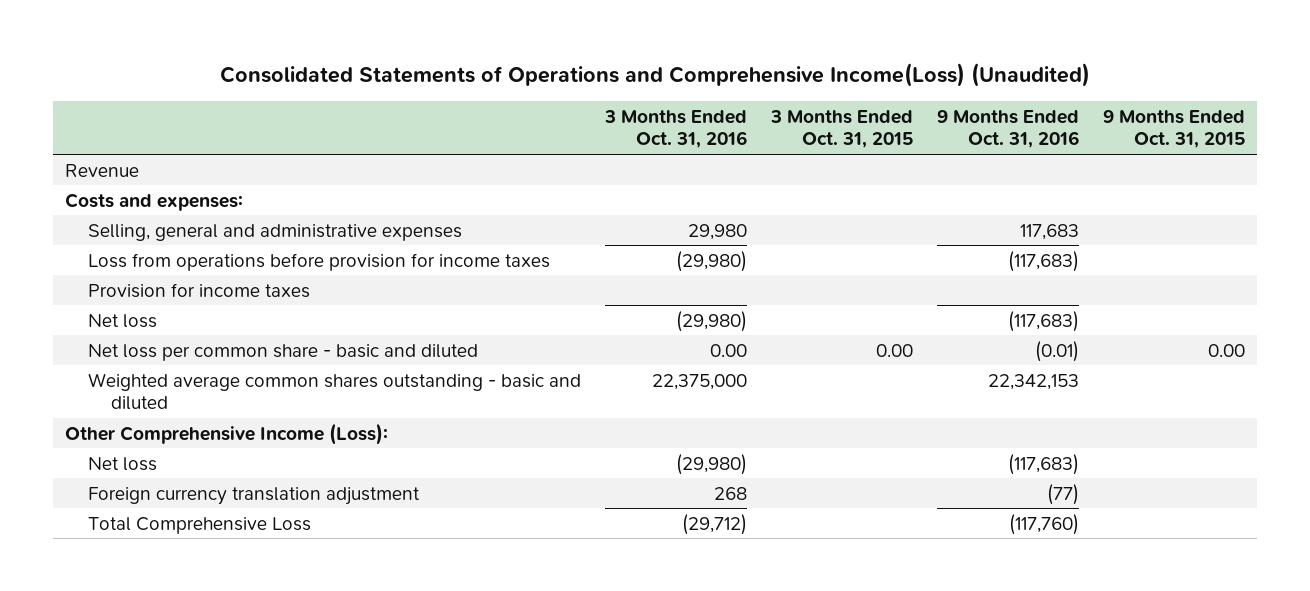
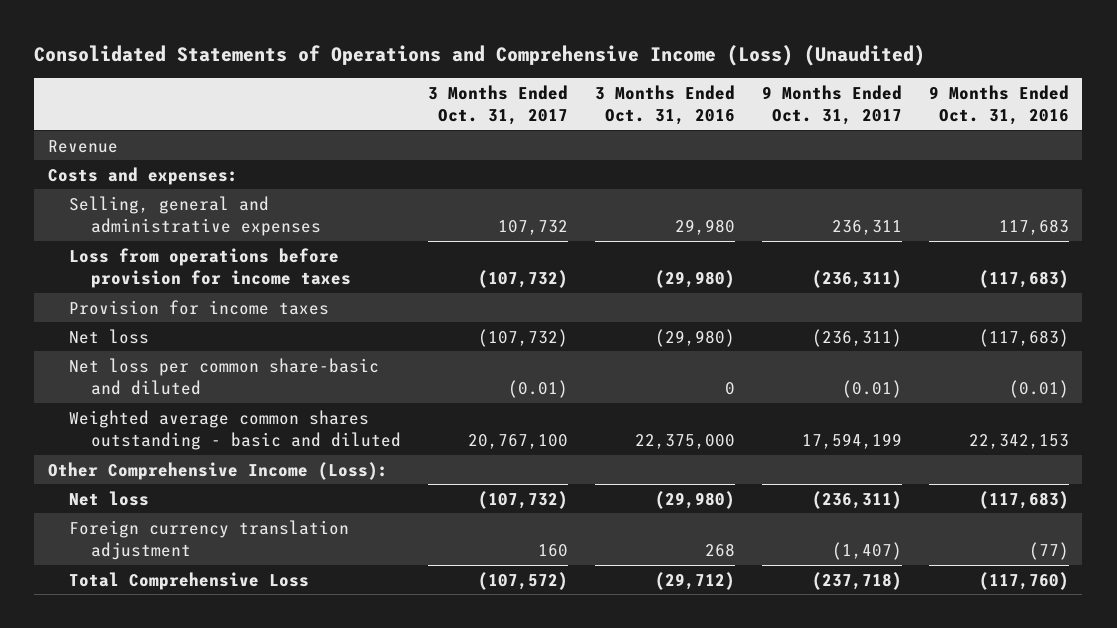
[219,63,1090,88] Consolidated Statements of Operations and Comprehensive Income(Loss) (Unaudited) -> [34,45,926,67] Consolidated Statements of Operations and Comprehensive Income (Loss) (Unaudited)
[769,109,913,149] 3 Months Ended Oct. 31, 2015 -> none
[1102,109,1245,149] 9 Months Ended Oct. 31, 2015 -> none
none -> [427,84,568,126] 3 Months Ended Oct. 31, 2017
none -> [761,84,902,126] 9 Months Ended Oct. 31, 2017
[87,343,478,361] Net loss per common share - basic and diluted -> [69,357,380,395] Net loss per common share-basic and diluted
[709,343,747,357] 0.00 -> [724,381,735,395] 0

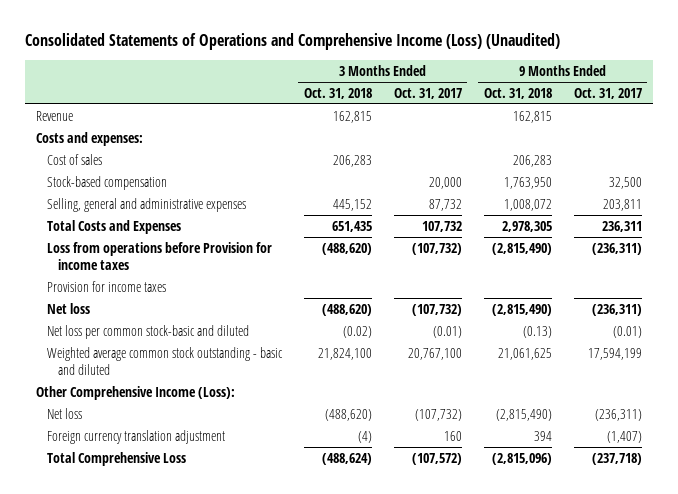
[594,84,735,126] 3 Months Ended Oct. 31, 2016 -> none
[928,84,1069,126] 9 Months Ended Oct. 31, 2016 -> none
none -> [303,87,372,99] Oct. 31, 2018
none -> [483,87,552,99] Oct. 31, 2018
none -> [46,153,102,165] Cost of sales
none -> [46,175,167,190] Stock-based compensation
[497,219,568,235] 107,732 -> [428,198,462,211] 87,732
[831,219,902,235] 236,311 -> [602,198,642,211] 203,811
none -> [46,219,181,234] Total Costs and Expenses
[69,247,351,288] Loss from operations before provision for income taxes -> [46,241,272,271] Loss from operations before Provision for income taxes
[69,357,380,395] Net loss per common share-basic and diluted -> [46,324,249,339] Net loss per common stock-basic and diluted
[69,409,401,450] Weighted average common shares outstanding - basic and diluted -> [46,346,283,376] Weighted average common stock outstanding - basic and diluted

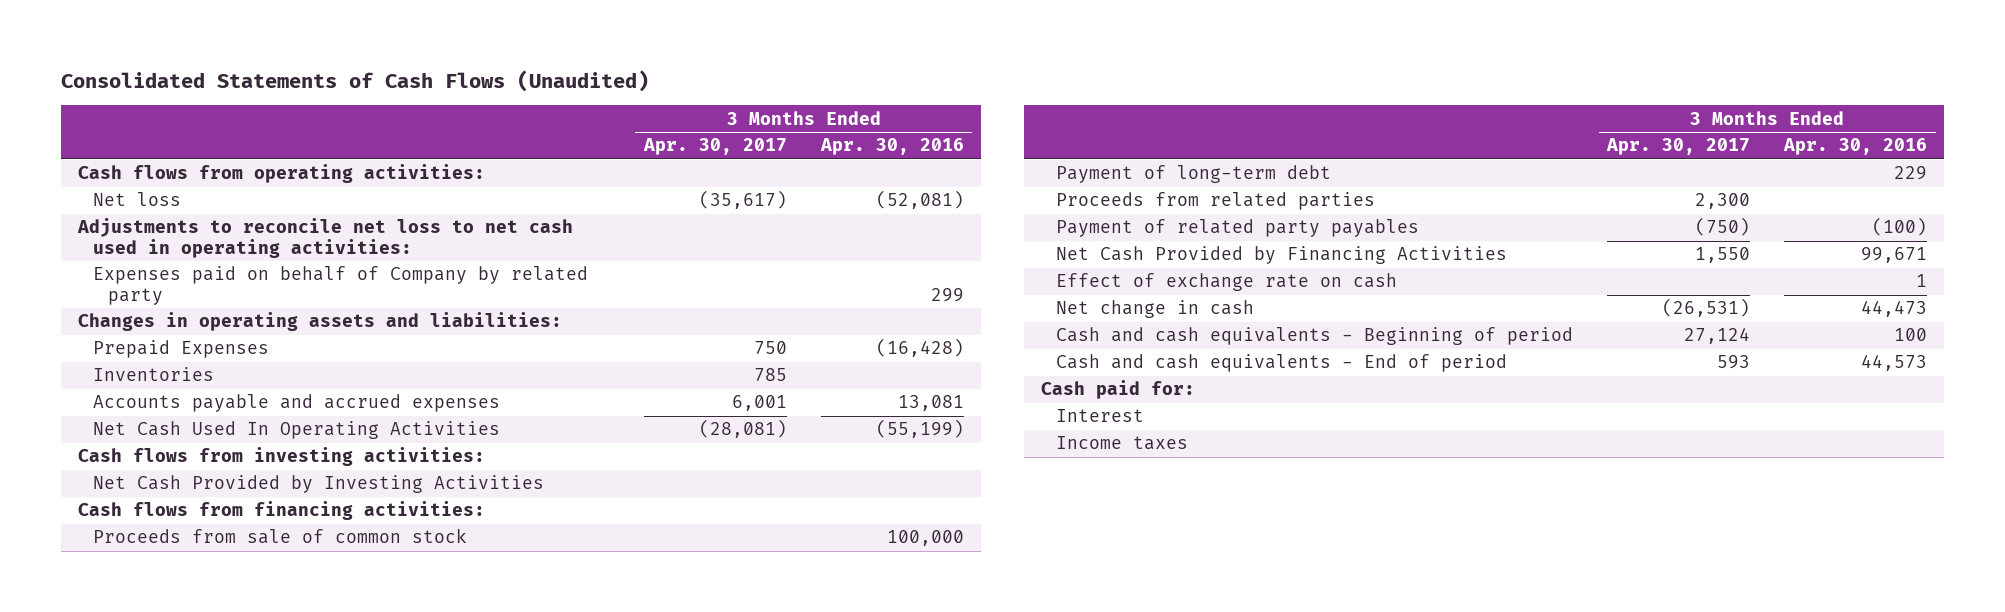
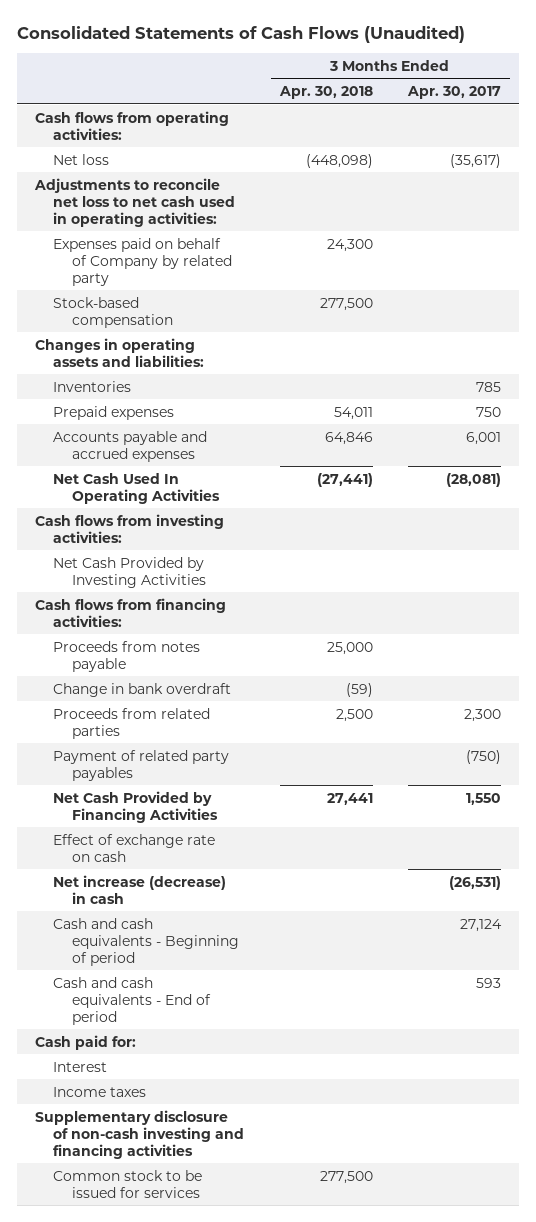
[819,138,964,156] Apr. 30, 2016 -> none
none -> [278,86,373,100] Apr. 30, 2018
none -> [53,296,173,328] Stock-based compensation
[92,340,269,359] Prepaid Expenses -> none
none -> [53,405,175,420] Prepaid expenses
[92,528,467,545] Proceeds from sale of common stock -> none
[1056,165,1332,184] Payment of long-term debt -> none
none -> [53,640,201,672] Proceeds from notes payable
none -> [53,682,232,697] Change in bank overdraft
[1056,300,1255,319] Net change in cash -> [53,874,227,904] Net increase (decrease) in cash
none -> [34,1109,245,1159] Supplementary disclosure of non-cash investing and financing activities
none -> [53,1169,203,1198] Common stock to be issued for services

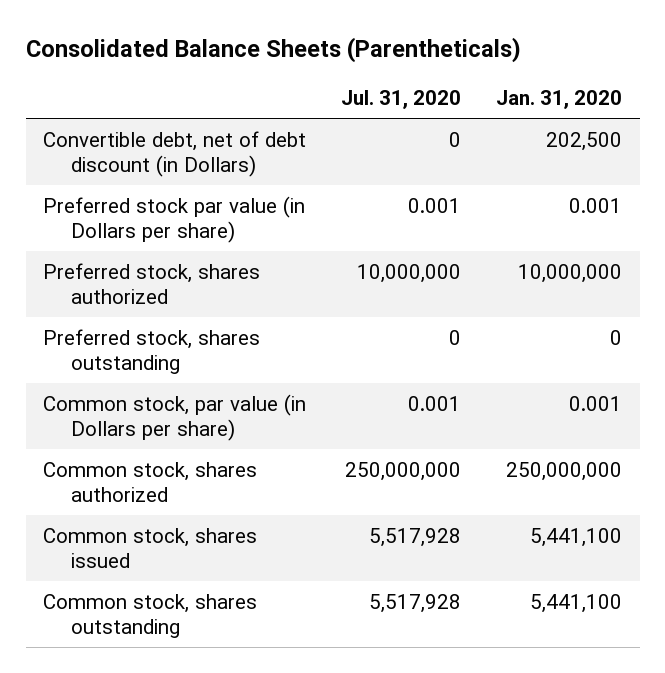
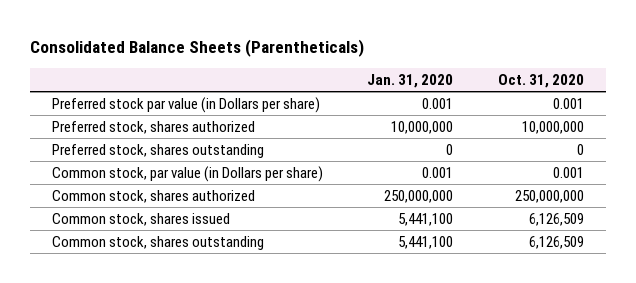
[341,89,462,109] Jul. 31, 2020 -> none
none -> [497,73,584,88] Oct. 31, 2020
[43,130,307,178] Convertible debt, net of debt discount (in Dollars) -> none

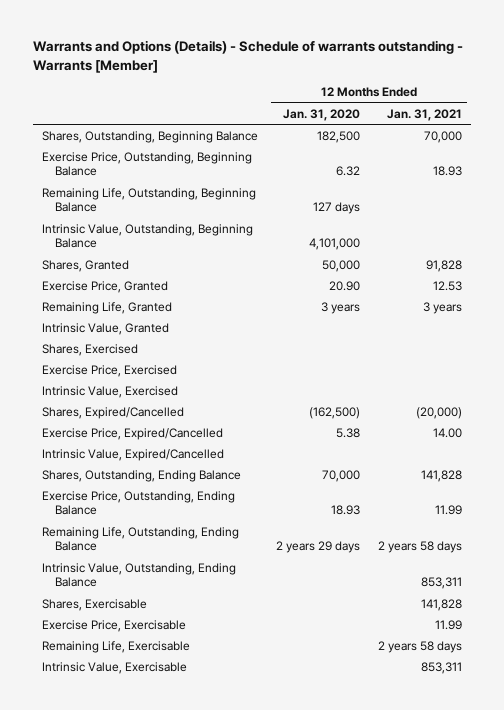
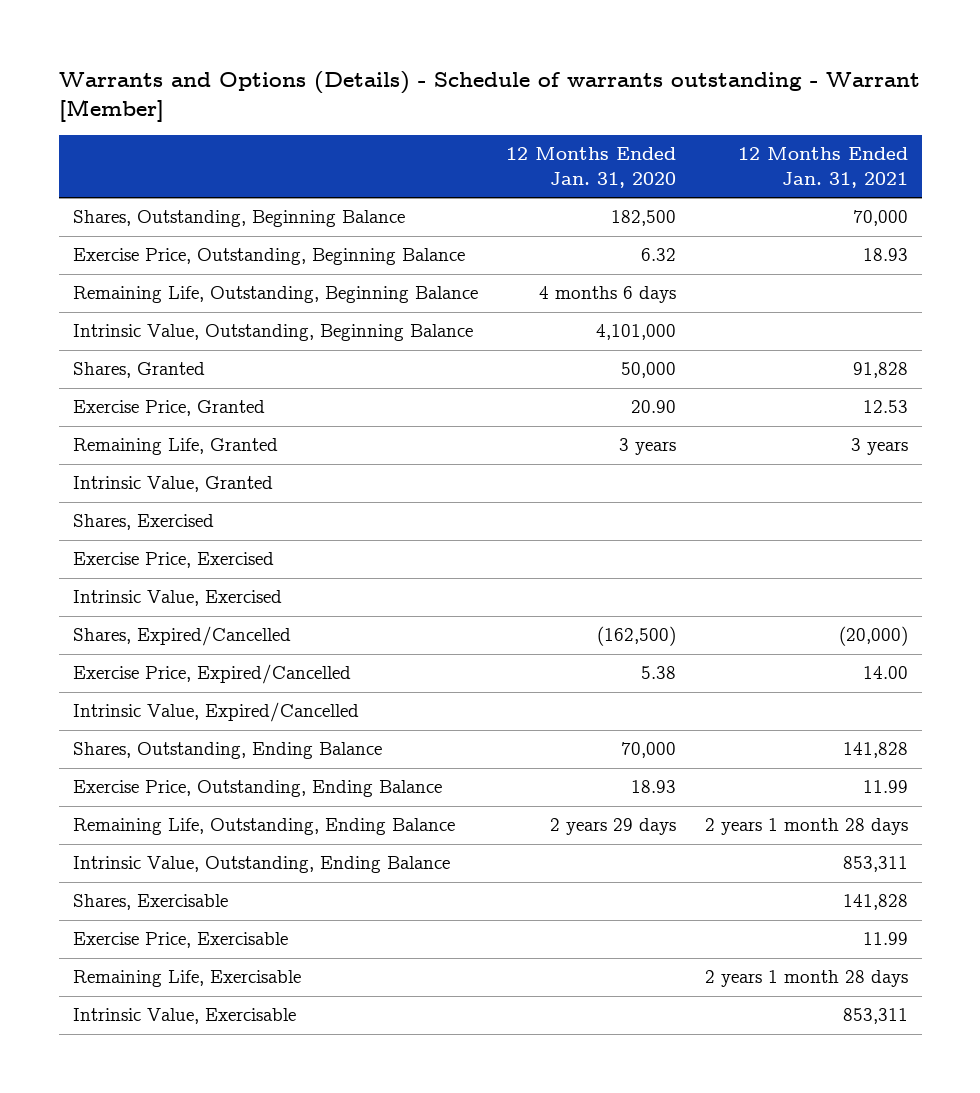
[32,40,463,73] Warrants and Options (Details) - Schedule of warrants outstanding - Warrants [Member] -> [58,71,920,123] Warrants and Options (Details) - Schedule of warrants outstanding - Warrant [Member]
[313,202,361,215] 127 days -> [539,286,677,304] 4 months 6 days
[378,541,463,554] 2 years 58 days -> [704,818,908,836] 2 years 1 month 28 days
[378,640,463,653] 2 years 58 days -> [704,970,908,988] 2 years 1 month 28 days

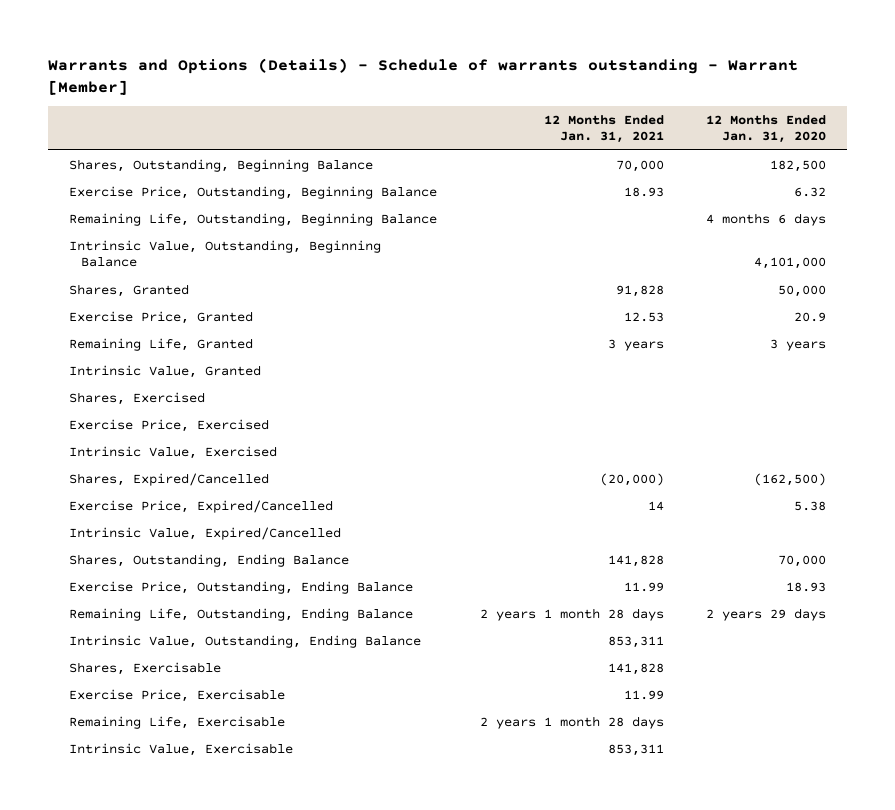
[631,400,677,414] 20.90 -> [793,311,826,322] 20.9
[862,666,908,680] 14.00 -> [647,500,664,511] 14

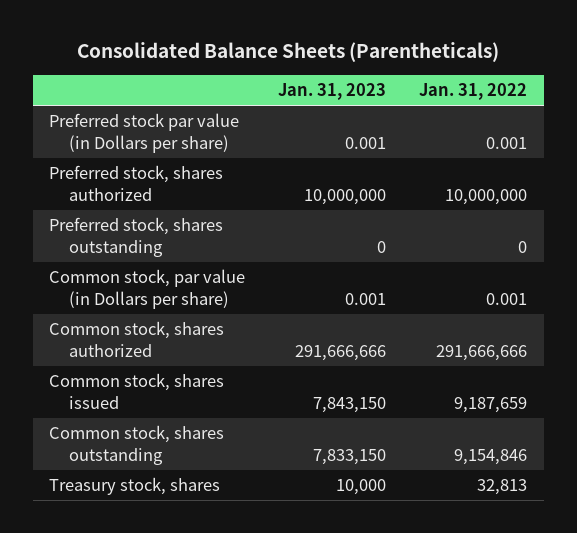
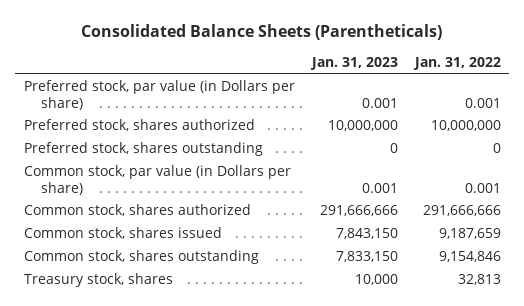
[49,113,240,153] Preferred stock par value (in Dollars per share) -> [23,80,295,110] Preferred stock, par value (in Dollars per share)

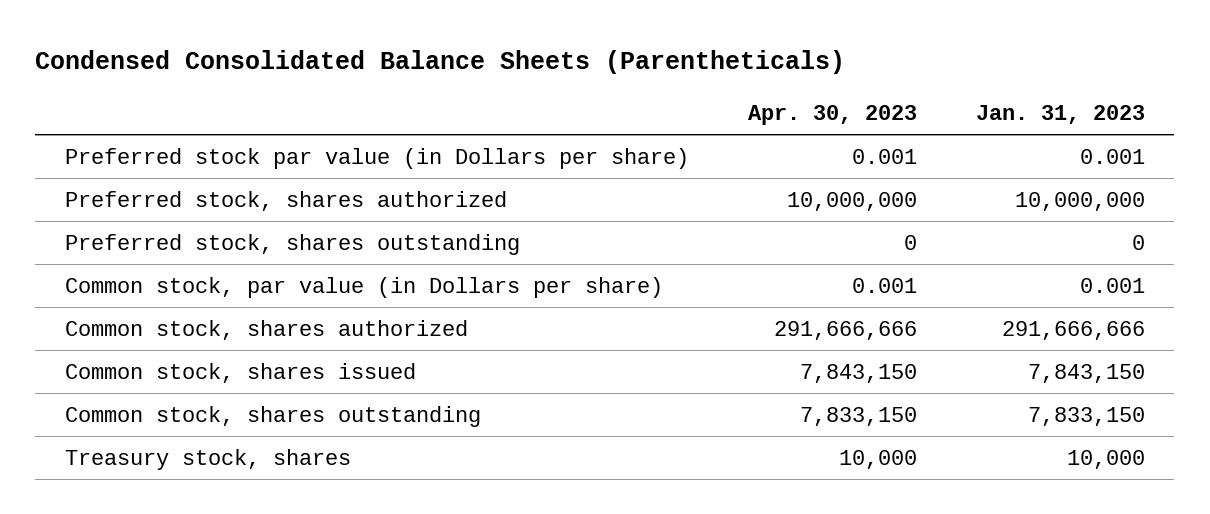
[81,23,443,40] Consolidated Balance Sheets (Parentheticals) -> [35,50,846,75] Condensed Consolidated Balance Sheets (Parentheticals)
[412,57,501,71] Jan. 31, 2022 -> none
none -> [747,104,917,125] Apr. 30, 2023
[23,80,295,110] Preferred stock, par value (in Dollars per share) -> [64,147,689,169] Preferred stock par value (in Dollars per share)

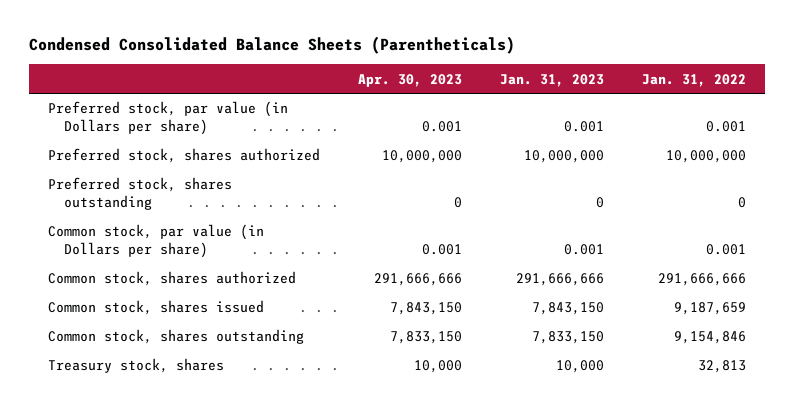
none -> [641,73,746,87] Jan. 31, 2022
[64,147,689,169] Preferred stock par value (in Dollars per share) -> [47,101,288,136] Preferred stock, par value (in Dollars per share)

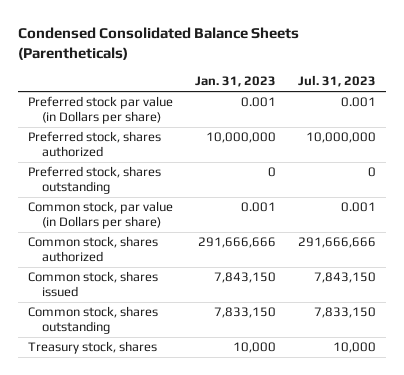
[357,73,462,87] Apr. 30, 2023 -> none
[641,73,746,87] Jan. 31, 2022 -> none
none -> [297,75,376,88] Jul. 31, 2023
[47,101,288,136] Preferred stock, par value (in Dollars per share) -> [28,96,174,125] Preferred stock par value (in Dollars per share)

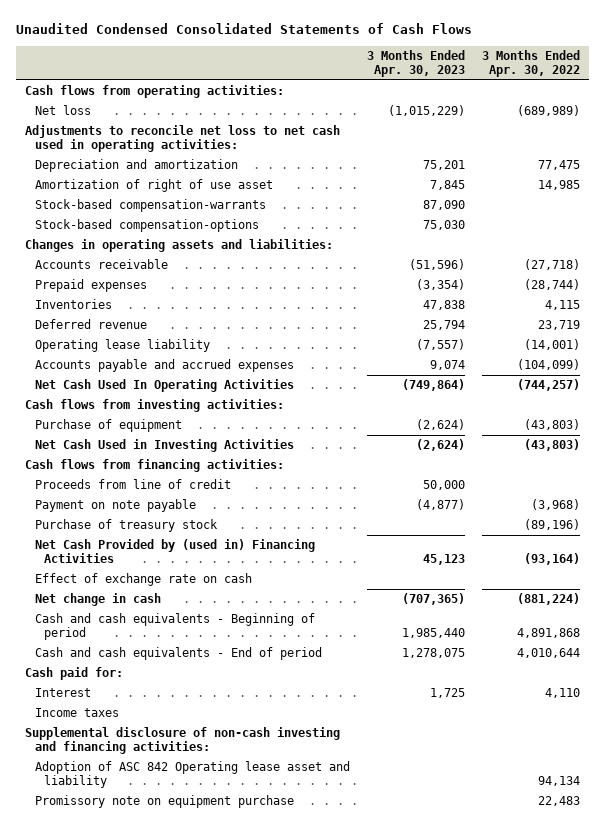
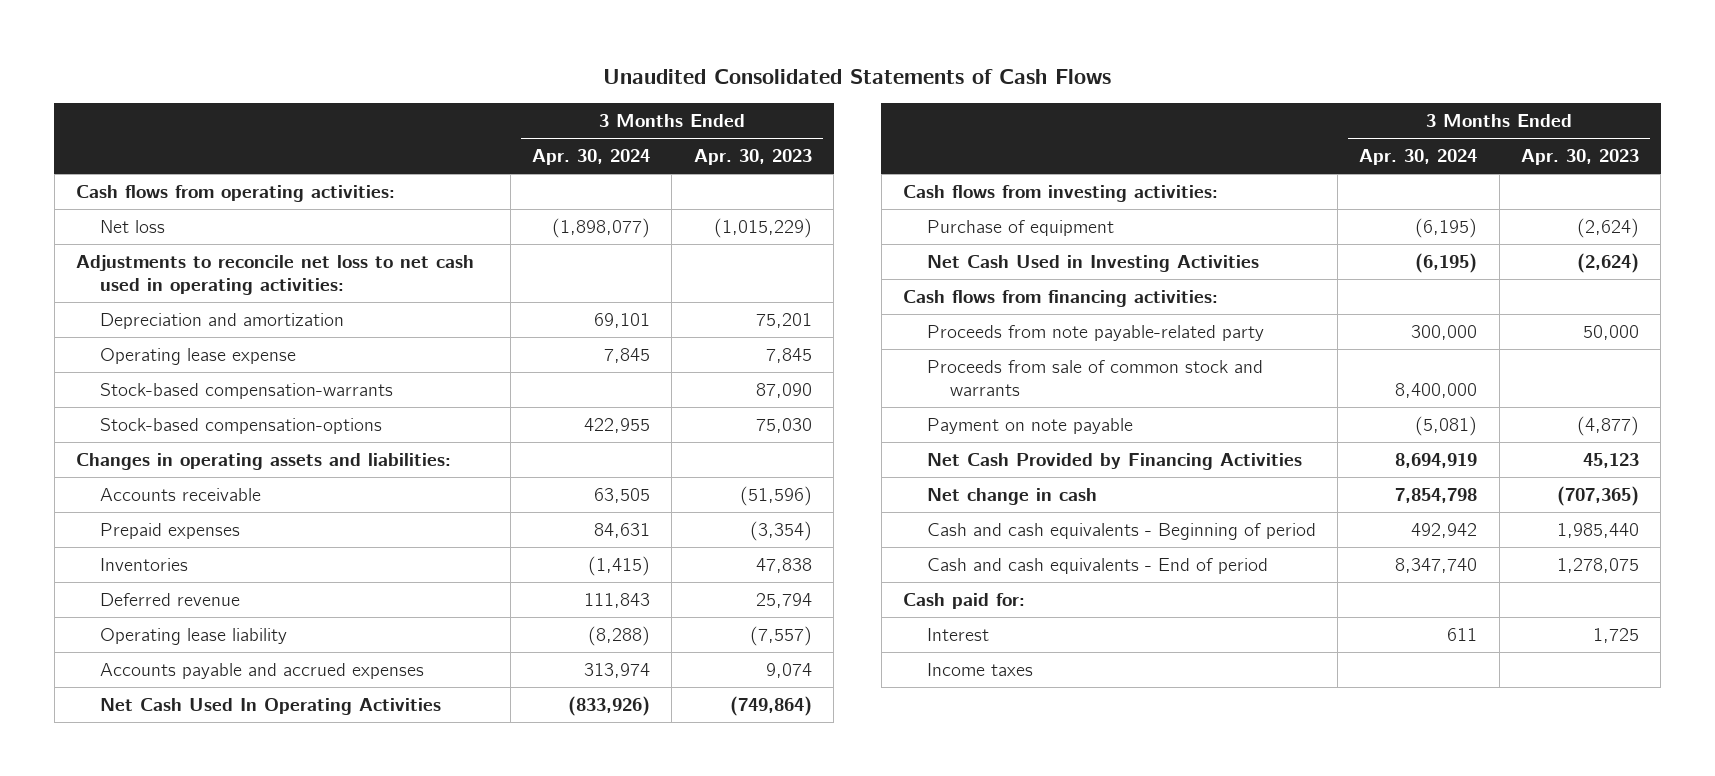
[16,23,473,35] Unaudited Condensed Consolidated Statements of Cash Flows -> [603,68,1112,84] Unaudited Consolidated Statements of Cash Flows
[482,50,581,77] 3 Months Ended Apr. 30, 2022 -> none
none -> [532,149,651,166] Apr. 30, 2024
[34,179,273,193] Amortization of right of use asset -> [99,348,296,366] Operating lease expense
[34,479,231,490] Proceeds from line of credit -> none
none -> [926,325,1264,342] Proceeds from note payable-related party
none -> [926,360,1263,397] Proceeds from sale of common stock and warrants
[34,519,218,533] Purchase of treasury stock -> none
[34,573,252,587] Effect of exchange rate on cash -> none
[34,539,315,564] Net Cash Provided by (used in) Financing Activities -> [926,453,1302,471] Net Cash Provided by Financing Activities
[24,727,340,755] Supplemental disclosure of non-cash investing and financing activities: -> none
[34,761,350,789] Adoption of ASC 842 Operating lease asset and liability -> none
[34,795,294,809] Promissory note on equipment purchase -> none

